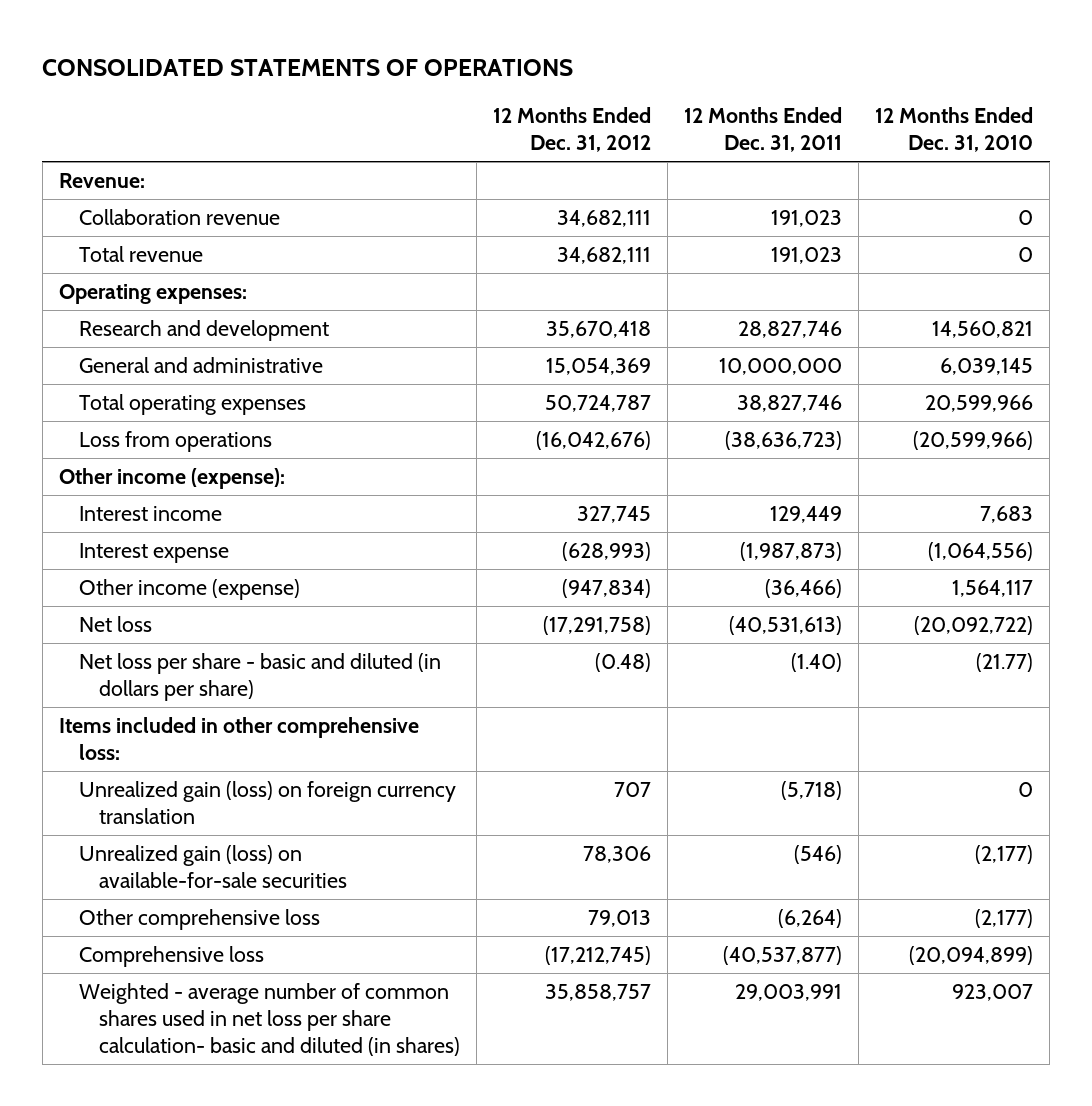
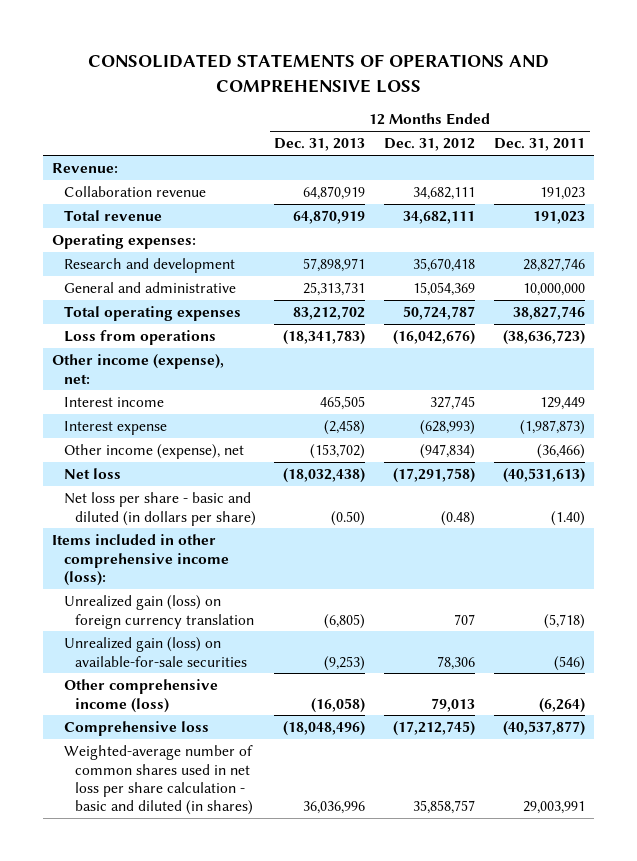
[42,58,574,76] CONSOLIDATED STATEMENTS OF OPERATIONS -> [87,54,549,93] CONSOLIDATED STATEMENTS OF OPERATIONS AND COMPREHENSIVE LOSS
[875,107,1034,152] 12 Months Ended Dec. 31, 2010 -> none
none -> [274,138,366,152] Dec. 31, 2013
[58,468,285,490] Other income (expense): -> [52,354,225,384] Other income (expense), net:
[79,579,301,601] Other income (expense) -> [63,444,244,460] Other income (expense), net
[58,717,419,761] Items included in other comprehensive loss: -> [52,534,229,586] Items included in other comprehensive income (loss):
[79,909,321,931] Other comprehensive loss -> [63,679,218,713] Other comprehensive income (loss)
[79,983,461,1056] Weighted - average number of common shares used in net loss per share calculation- basic and diluted (in shares) -> [63,745,253,816] Weighted-average number of common shares used in net loss per share calculation - basic and diluted (in shares)

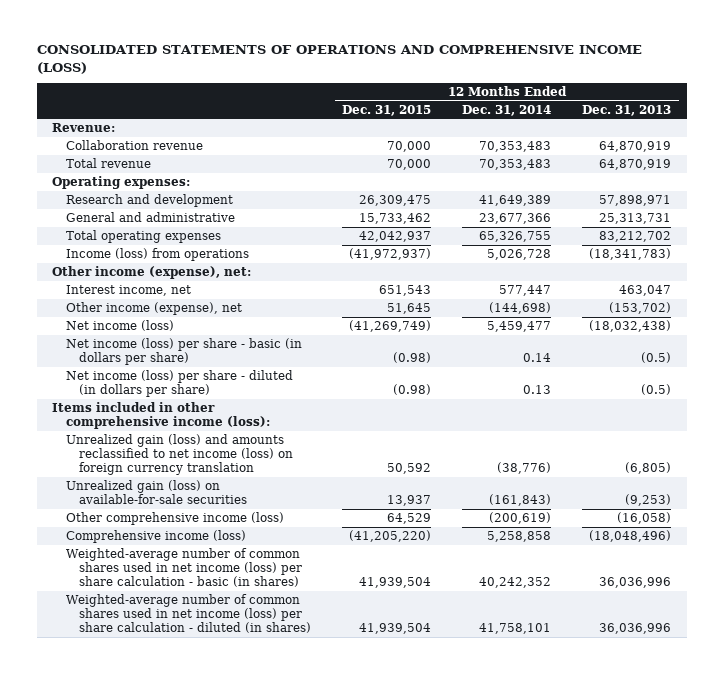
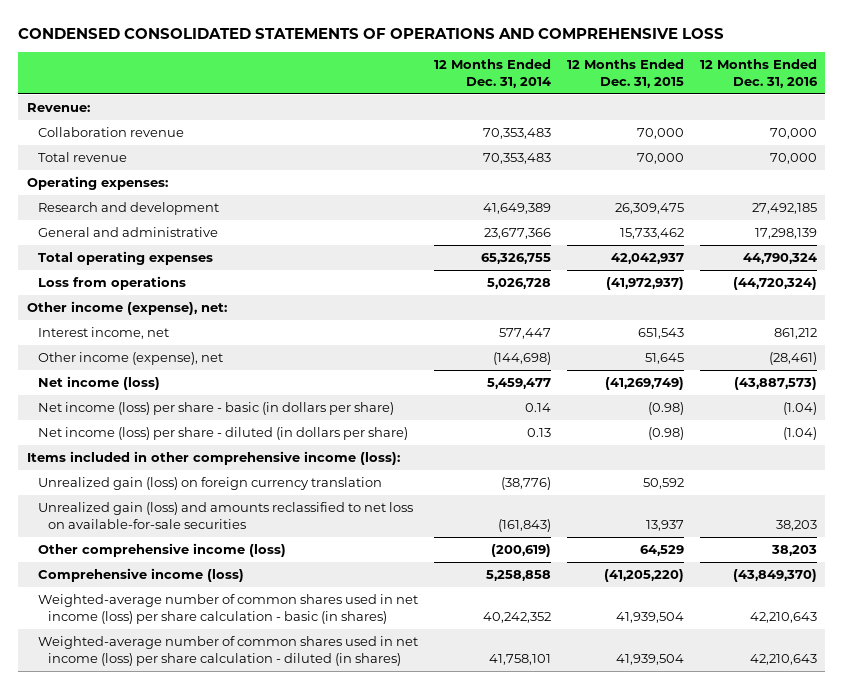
[36,45,642,74] CONSOLIDATED STATEMENTS OF OPERATIONS AND COMPREHENSIVE INCOME (LOSS) -> [18,27,725,39] CONDENSED CONSOLIDATED STATEMENTS OF OPERATIONS AND COMPREHENSIVE LOSS
[582,104,672,116] Dec. 31, 2013 -> none
none -> [700,59,819,88] 12 Months Ended Dec. 31, 2016
[65,247,249,261] Income (loss) from operations -> [37,276,186,291] Loss from operations
[65,433,294,476] Unrealized gain (loss) and amounts reclassified to net income (loss) on foreign currency translation -> [37,477,382,491] Unrealized gain (loss) on foreign currency translation
[65,479,248,504] Unrealized gain (loss) on available-for-sale securities -> [37,502,413,529] Unrealized gain (loss) and amounts reclassified to net loss on available-for-sale securities

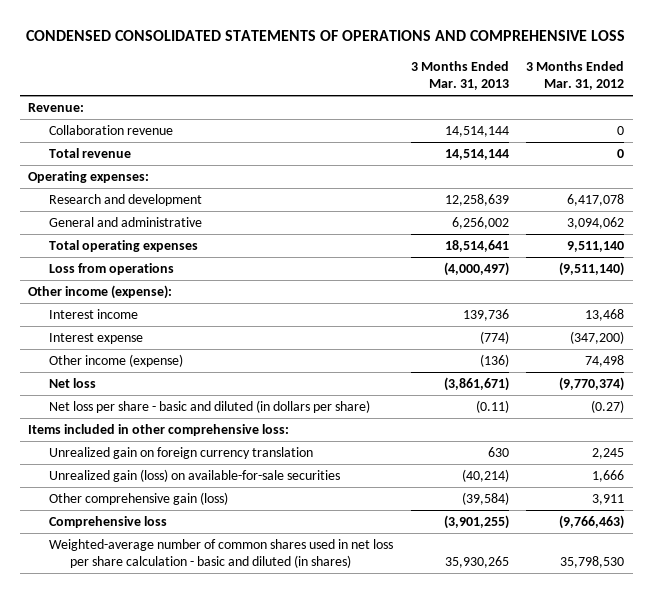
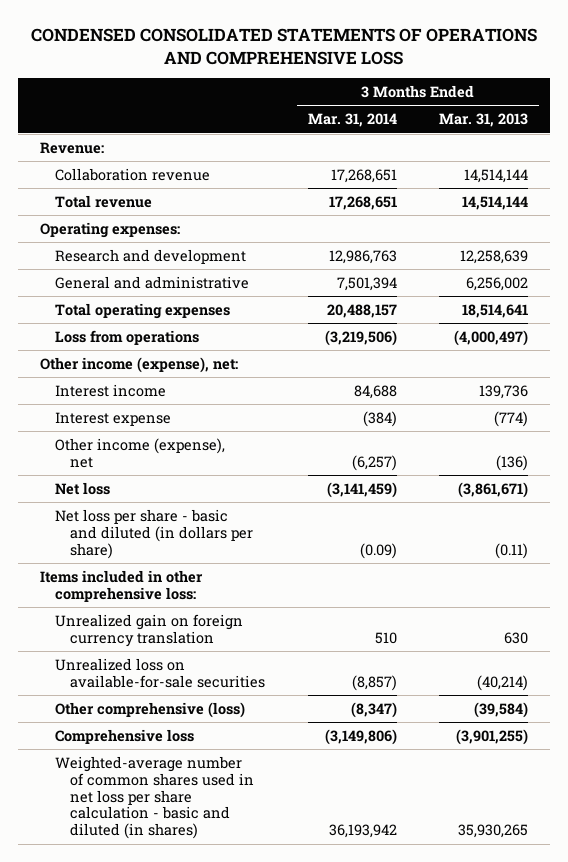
[526,60,625,91] 3 Months Ended Mar. 31, 2012 -> none
none -> [307,113,397,128] Mar. 31, 2014
[28,284,173,299] Other income (expense): -> [39,356,238,373] Other income (expense), net:
[49,353,184,367] Other income (expense) -> [54,437,225,468] Other income (expense), net
[49,468,341,482] Unrealized gain (loss) on available-for-sale securities -> [54,657,265,688] Unrealized loss on available-for-sale securities
[49,491,229,505] Other comprehensive gain (loss) -> [54,701,245,718] Other comprehensive (loss)

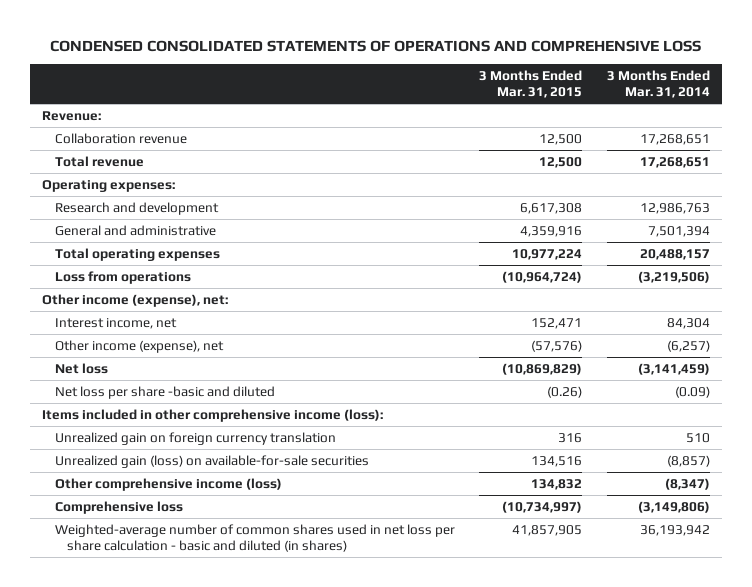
[439,113,529,128] Mar. 31, 2013 -> none
none -> [479,70,583,99] 3 Months Ended Mar. 31, 2015
[54,411,171,426] Interest expense -> none
[54,383,166,397] Interest income -> [54,317,177,329] Interest income, net
[353,384,397,399] 84,688 -> [666,317,710,329] 84,304
[54,508,253,559] Net loss per share - basic and diluted (in dollars per share) -> [54,385,275,399] Net loss per share -basic and diluted
[39,569,203,602] Items included in other comprehensive loss: -> [42,408,384,422] Items included in other comprehensive income (loss):
[54,657,265,688] Unrealized loss on available-for-sale securities -> [54,454,369,468] Unrealized gain (loss) on available-for-sale securities
[54,701,245,718] Other comprehensive (loss) -> [54,477,282,491] Other comprehensive income (loss)

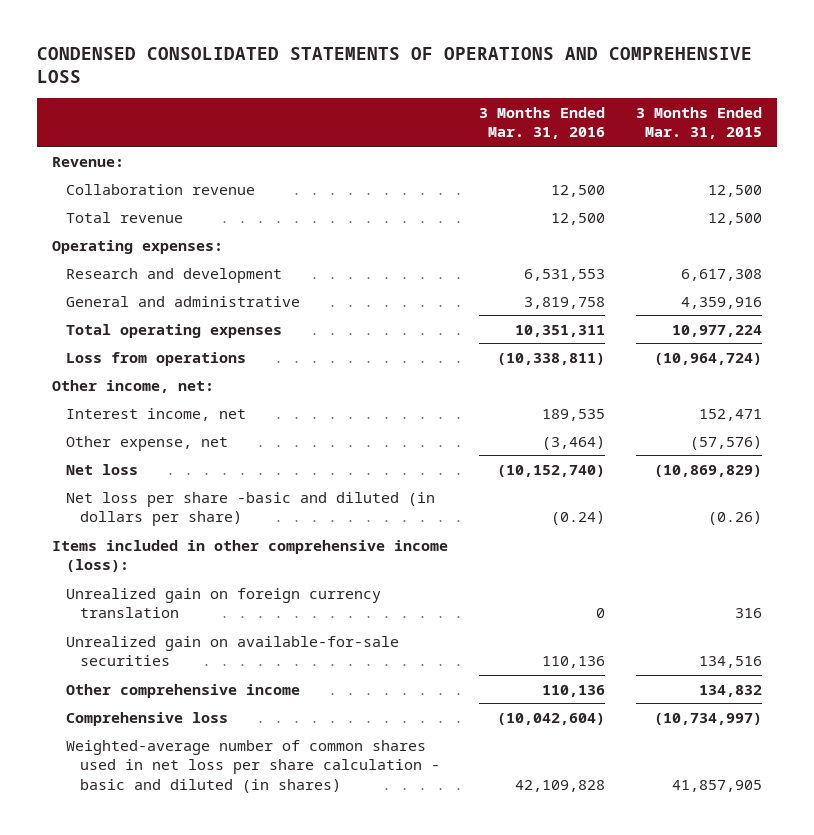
[606,70,710,99] 3 Months Ended Mar. 31, 2014 -> none
none -> [478,106,605,140] 3 Months Ended Mar. 31, 2016
[42,293,229,307] Other income (expense), net: -> [52,379,215,393] Other income, net:
[54,339,224,353] Other income (expense), net -> [66,435,229,451] Other expense, net
[54,385,275,399] Net loss per share -basic and diluted -> [66,491,436,527] Net loss per share -basic and diluted (in dollars per share)
[54,454,369,468] Unrealized gain (loss) on available-for-sale securities -> [66,635,400,667] Unrealized gain on available-for-sale securities
[54,477,282,491] Other comprehensive income (loss) -> [66,683,301,698] Other comprehensive income

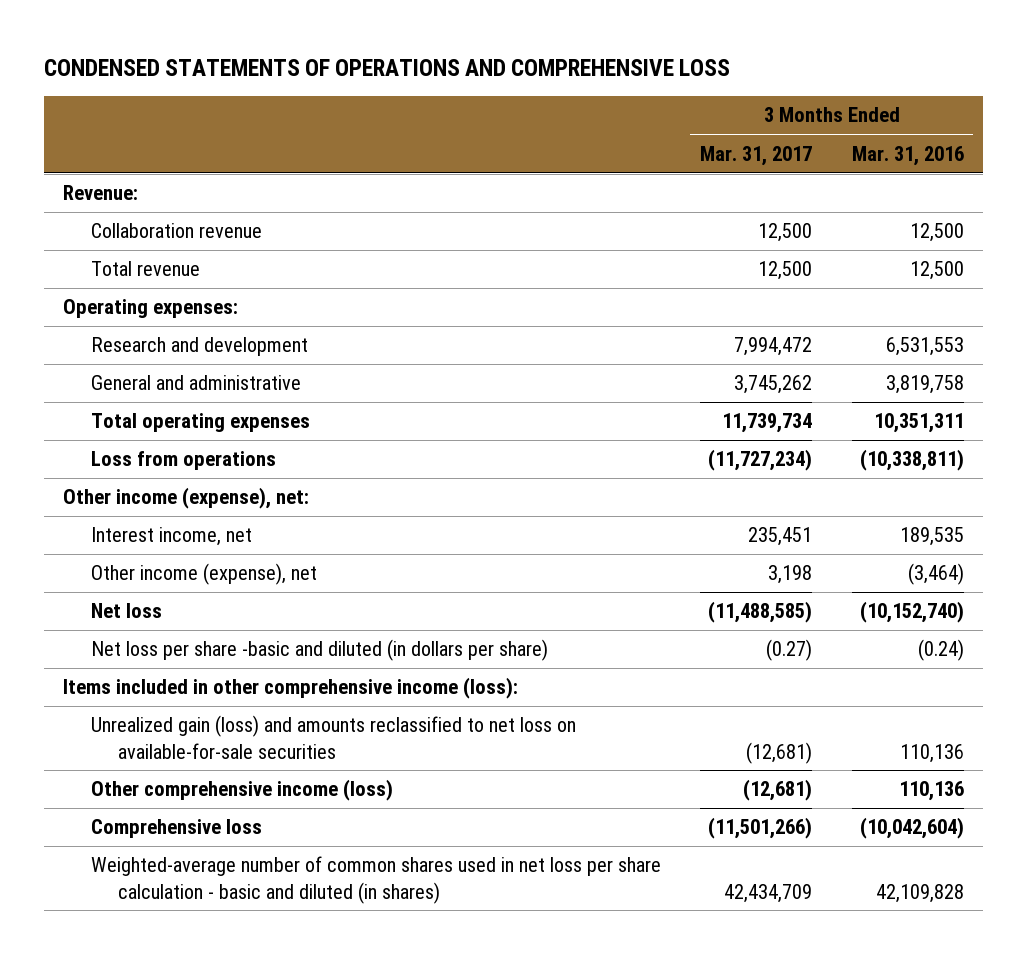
[36,46,752,84] CONDENSED CONSOLIDATED STATEMENTS OF OPERATIONS AND COMPREHENSIVE LOSS -> [43,58,730,76] CONDENSED STATEMENTS OF OPERATIONS AND COMPREHENSIVE LOSS
[635,106,762,140] 3 Months Ended Mar. 31, 2015 -> none
none -> [700,145,813,166] Mar. 31, 2017
[52,379,215,393] Other income, net: -> [63,487,310,510] Other income (expense), net:
[66,435,229,451] Other expense, net -> [90,563,317,586] Other income (expense), net
[66,587,382,619] Unrealized gain on foreign currency translation -> none
[66,635,400,667] Unrealized gain on available-for-sale securities -> [90,715,576,759] Unrealized gain (loss) and amounts reclassified to net loss on available-for-sale securities
[66,683,301,698] Other comprehensive income -> [90,779,393,802] Other comprehensive income (loss)

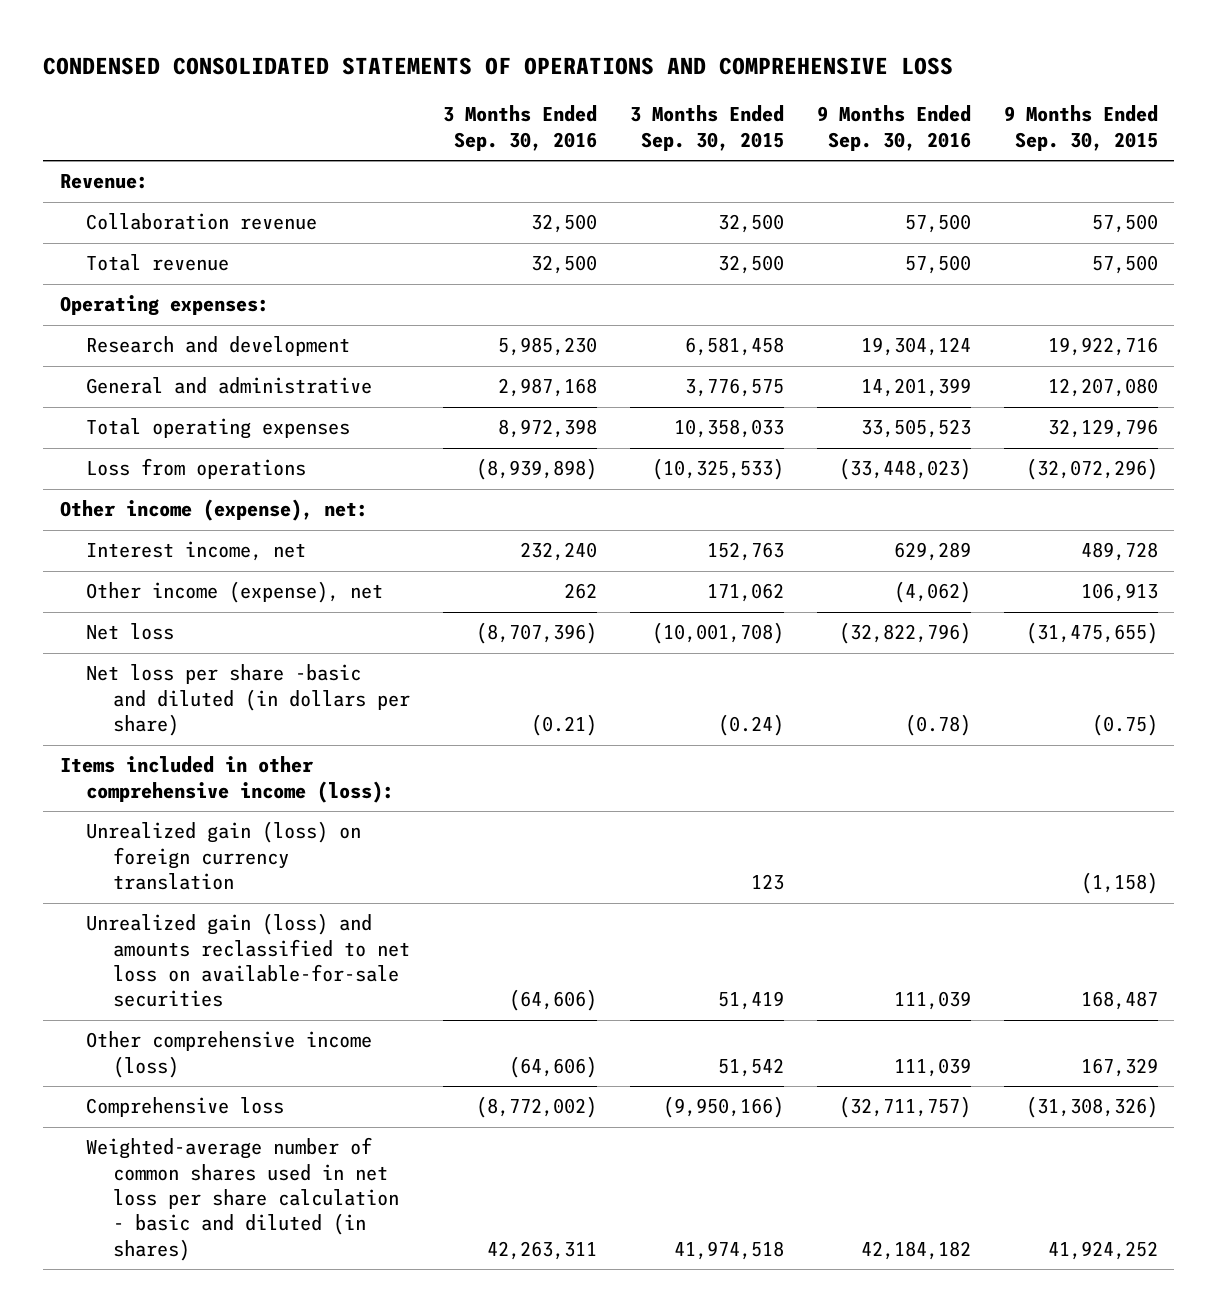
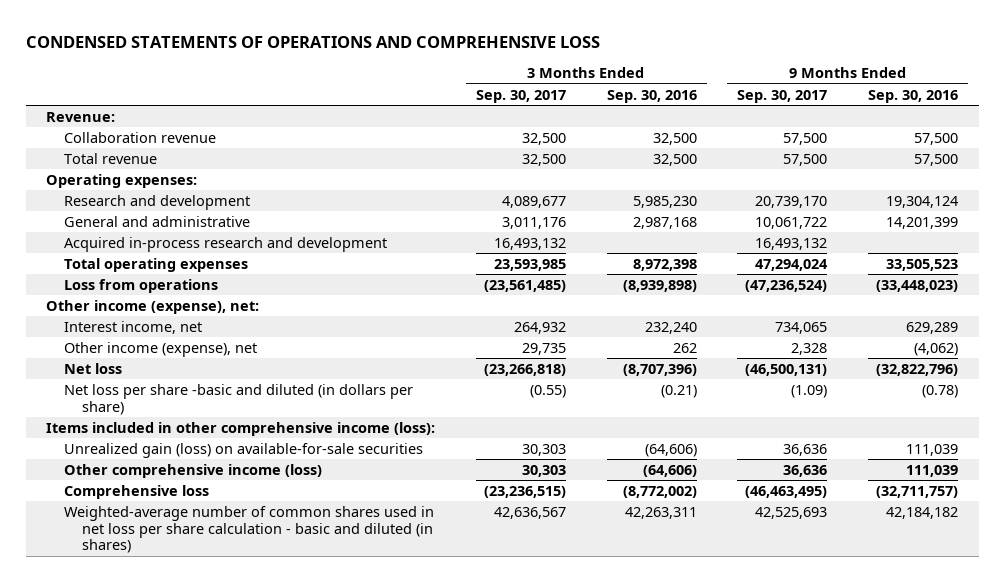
[43,57,954,76] CONDENSED CONSOLIDATED STATEMENTS OF OPERATIONS AND COMPREHENSIVE LOSS -> [25,36,600,49] CONDENSED STATEMENTS OF OPERATIONS AND COMPREHENSIVE LOSS
[629,105,784,151] 3 Months Ended Sep. 30, 2015 -> none
[1003,105,1158,151] 9 Months Ended Sep. 30, 2015 -> none
none -> [476,89,567,103] Sep. 30, 2017
none -> [737,89,828,103] Sep. 30, 2017
none -> [64,236,388,252] Acquired in-process research and development
[86,821,362,891] Unrealized gain (loss) on foreign currency translation -> none
[86,913,411,1008] Unrealized gain (loss) and amounts reclassified to net loss on available-for-sale securities -> [64,442,424,458] Unrealized gain (loss) on available-for-sale securities

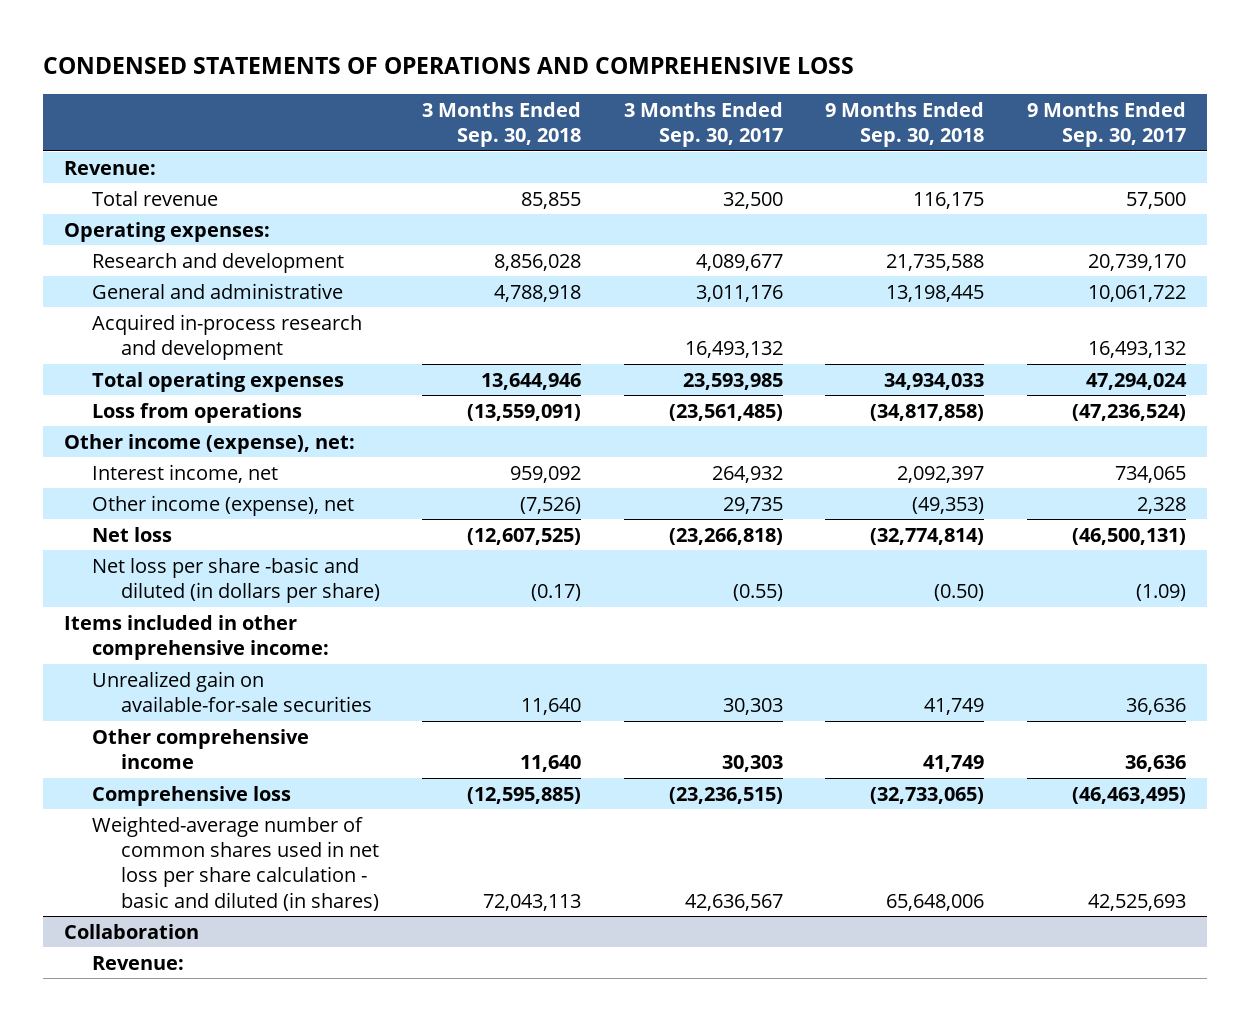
[606,89,697,103] Sep. 30, 2016 -> none
[868,89,959,103] Sep. 30, 2016 -> none
none -> [422,101,582,148] 3 Months Ended Sep. 30, 2018
none -> [825,101,985,148] 9 Months Ended Sep. 30, 2018
[64,131,217,143] Collaboration revenue -> none
[46,421,436,436] Items included in other comprehensive income (loss): -> [63,614,330,661] Items included in other comprehensive income:
[64,442,424,458] Unrealized gain (loss) on available-for-sale securities -> [92,670,372,713] Unrealized gain on available-for-sale securities
[64,463,323,478] Other comprehensive income (loss) -> [92,728,310,770] Other comprehensive income
none -> [63,923,199,939] Collaboration
none -> [92,955,185,970] Revenue:

